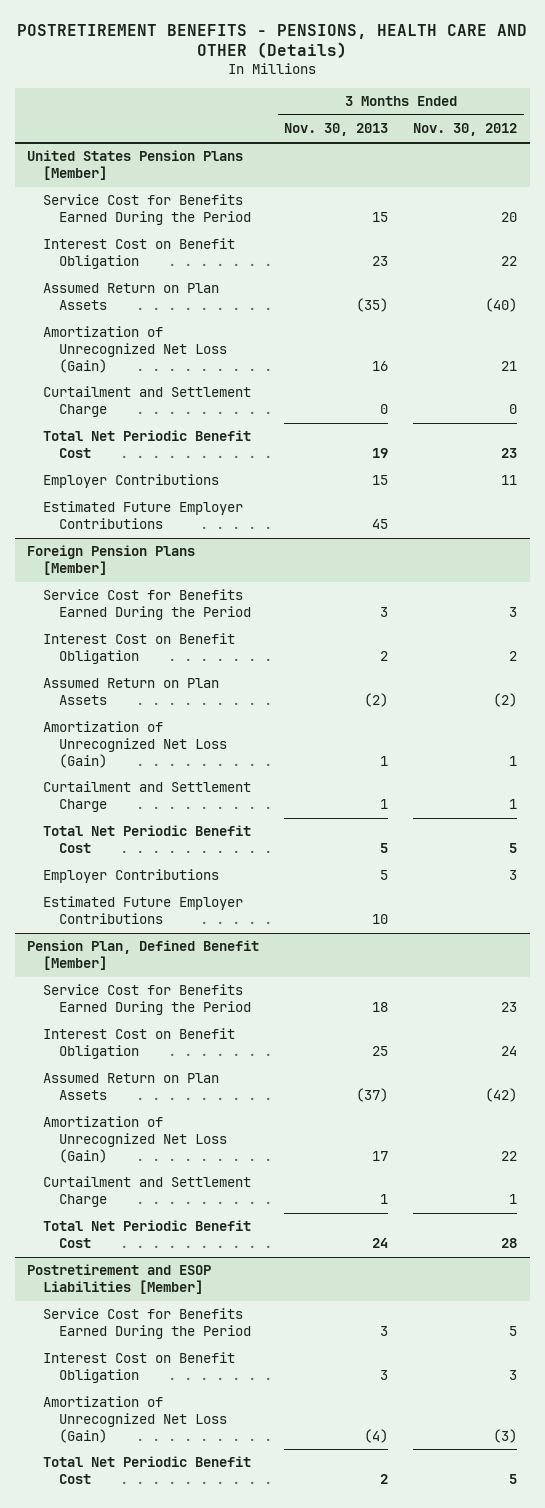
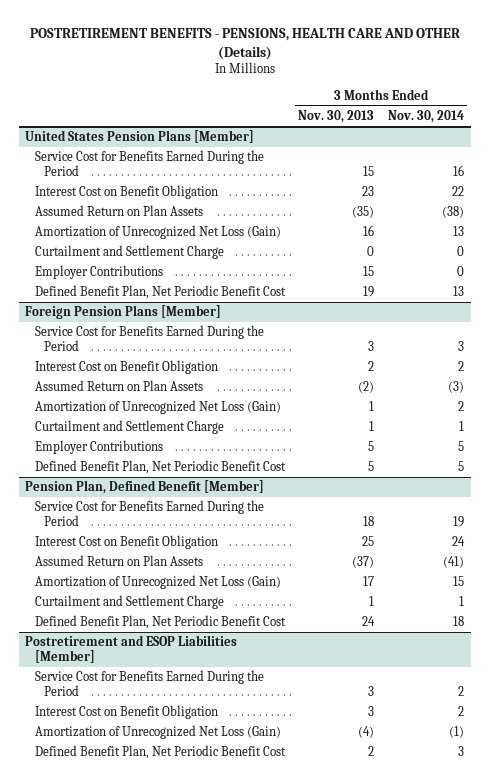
[413,123,518,137] Nov. 30, 2012 -> none
none -> [388,110,465,124] Nov. 30, 2014
[43,430,252,459] Total Net Periodic Benefit Cost -> none
[43,501,244,530] Estimated Future Employer Contributions -> none
none -> [34,285,286,300] Defined Benefit Plan, Net Periodic Benefit Cost
[43,825,252,854] Total Net Periodic Benefit Cost -> none
[43,896,244,925] Estimated Future Employer Contributions -> none
none -> [34,460,286,475] Defined Benefit Plan, Net Periodic Benefit Cost
[43,1220,252,1249] Total Net Periodic Benefit Cost -> [34,615,286,630] Defined Benefit Plan, Net Periodic Benefit Cost
[43,1456,252,1485] Total Net Periodic Benefit Cost -> [34,745,286,760] Defined Benefit Plan, Net Periodic Benefit Cost

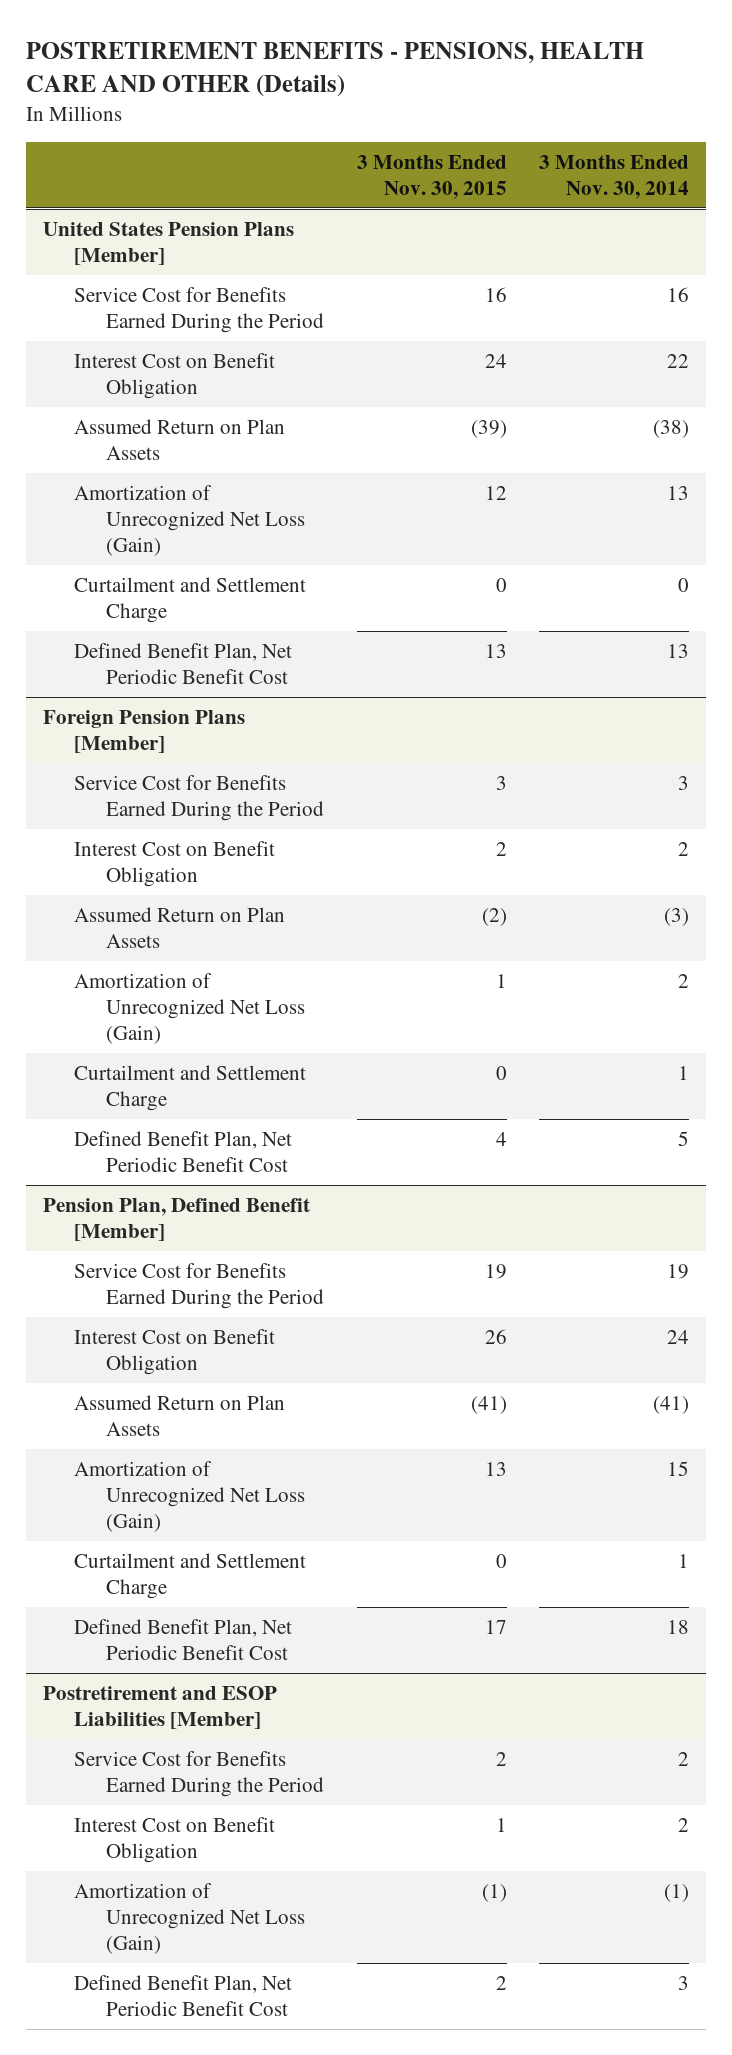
[298,110,375,124] Nov. 30, 2013 -> none
none -> [356,154,507,199] 3 Months Ended Nov. 30, 2015
[34,265,163,280] Employer Contributions -> none
[34,440,163,455] Employer Contributions -> none

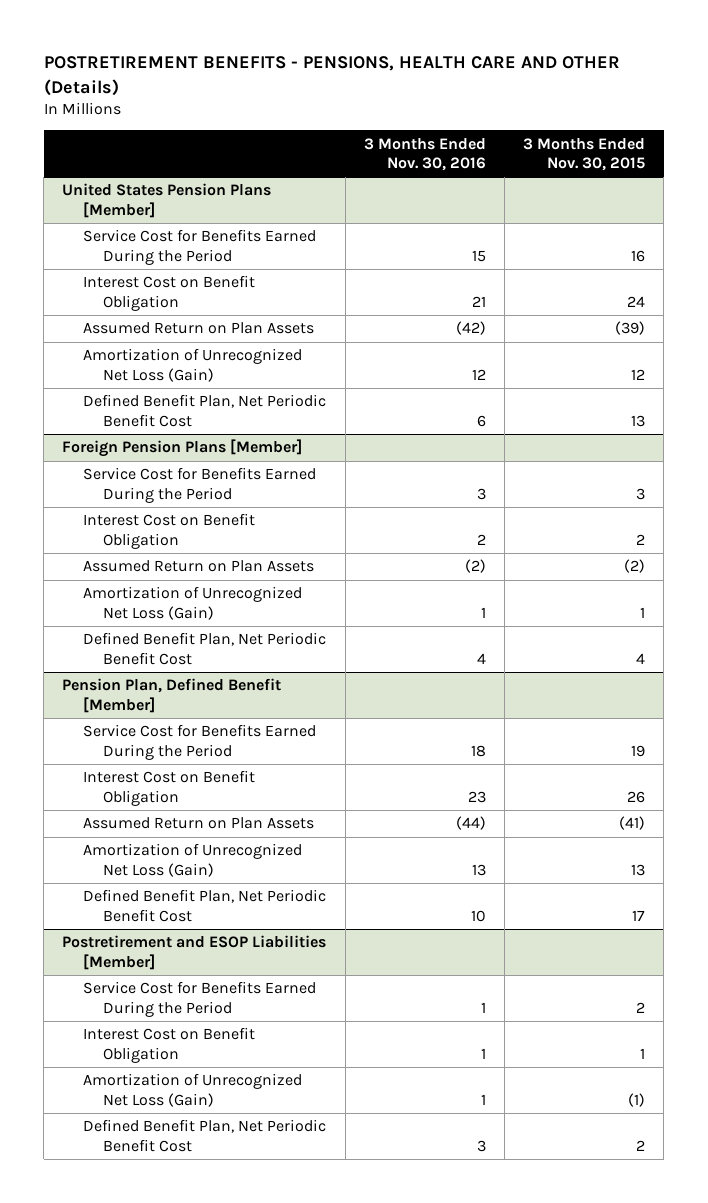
[539,154,690,199] 3 Months Ended Nov. 30, 2014 -> none
none -> [363,137,486,171] 3 Months Ended Nov. 30, 2016
[74,576,307,623] Curtailment and Settlement Charge -> none
[74,1064,307,1111] Curtailment and Settlement Charge -> none
[74,1552,307,1599] Curtailment and Settlement Charge -> none

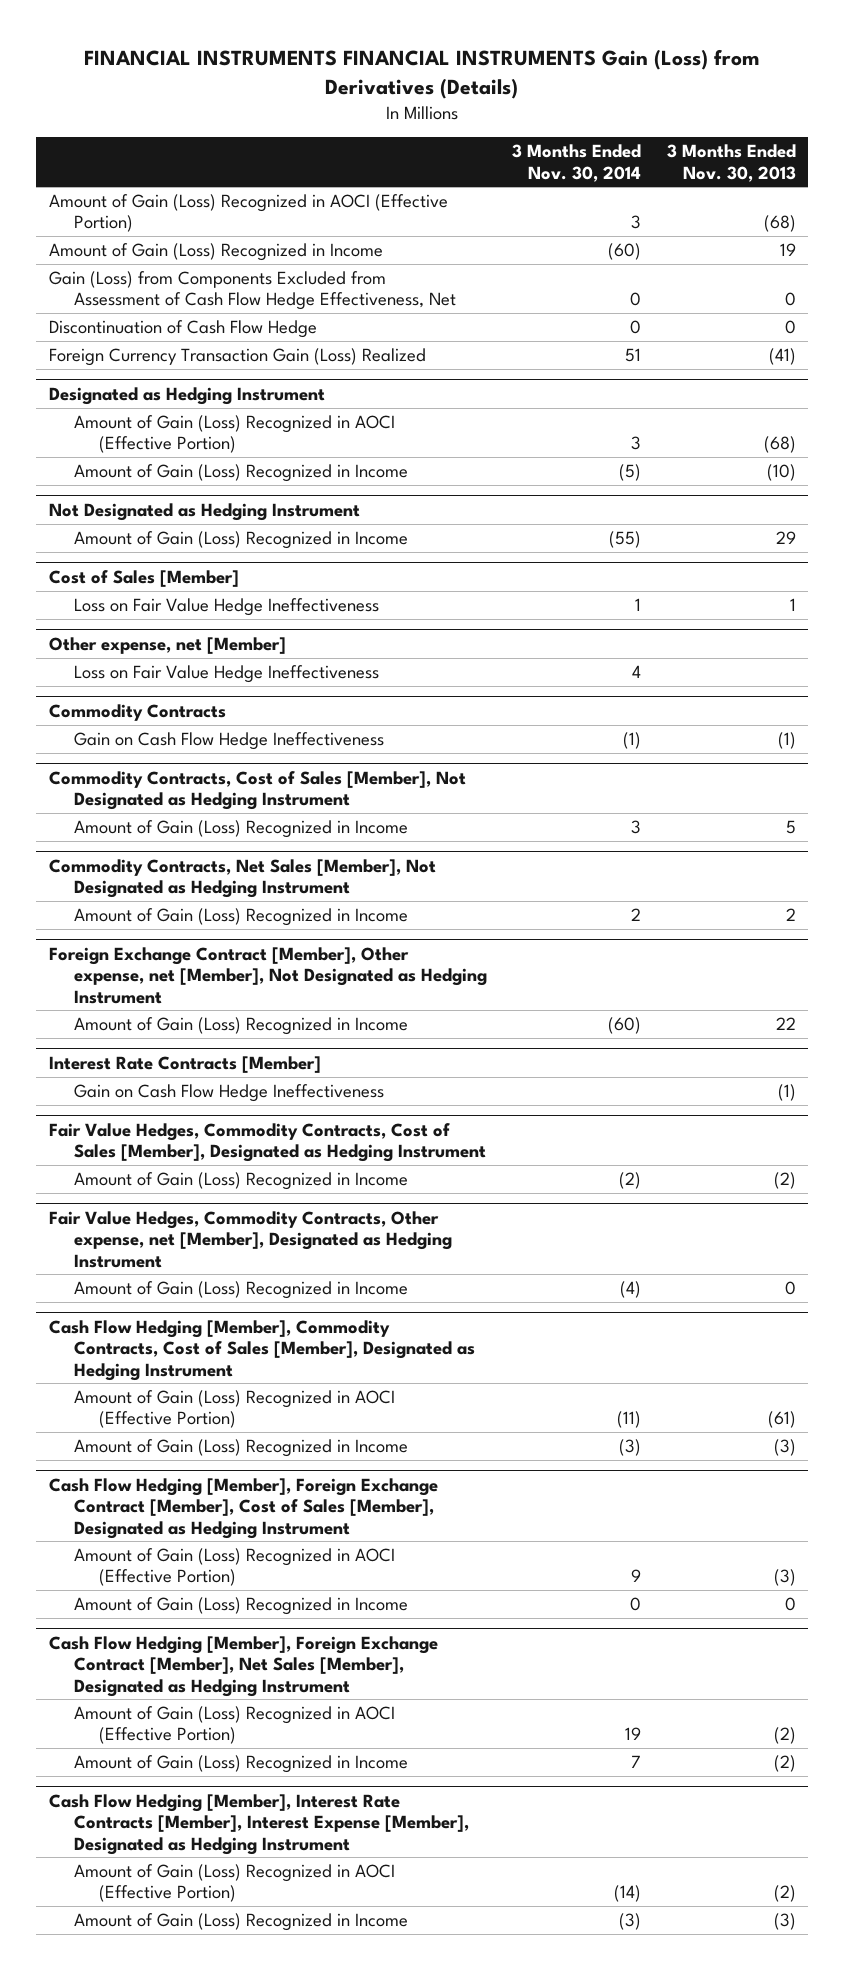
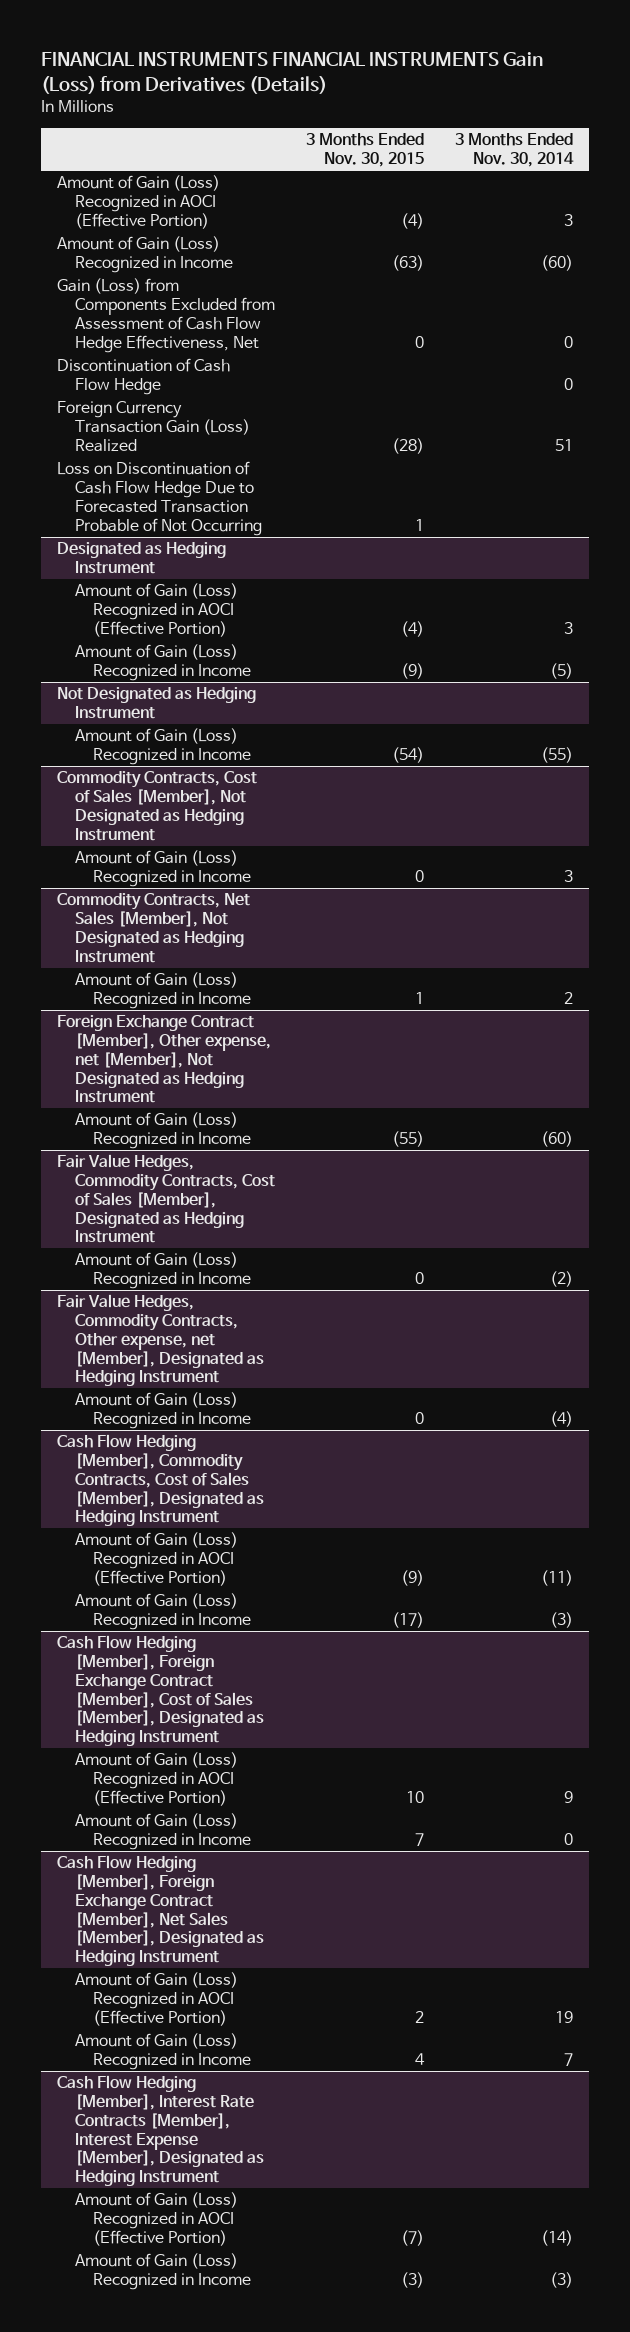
[666,144,796,182] 3 Months Ended Nov. 30, 2013 -> none
none -> [306,133,425,168] 3 Months Ended Nov. 30, 2015
none -> [56,461,262,536] Loss on Discontinuation of Cash Flow Hedge Due to Forecasted Transaction Probable of Not Occurring
[48,569,239,587] Cost of Sales [Member] -> none
[73,598,379,617] Loss on Fair Value Hedge Ineffectiveness -> none
[48,636,286,654] Other expense, net [Member] -> none
[73,665,379,684] Loss on Fair Value Hedge Ineffectiveness -> none
[48,703,226,721] Commodity Contracts -> none
[73,732,384,751] Gain on Cash Flow Hedge Ineffectiveness -> none
[48,1055,321,1073] Interest Rate Contracts [Member] -> none
[73,1084,384,1103] Gain on Cash Flow Hedge Ineffectiveness -> none

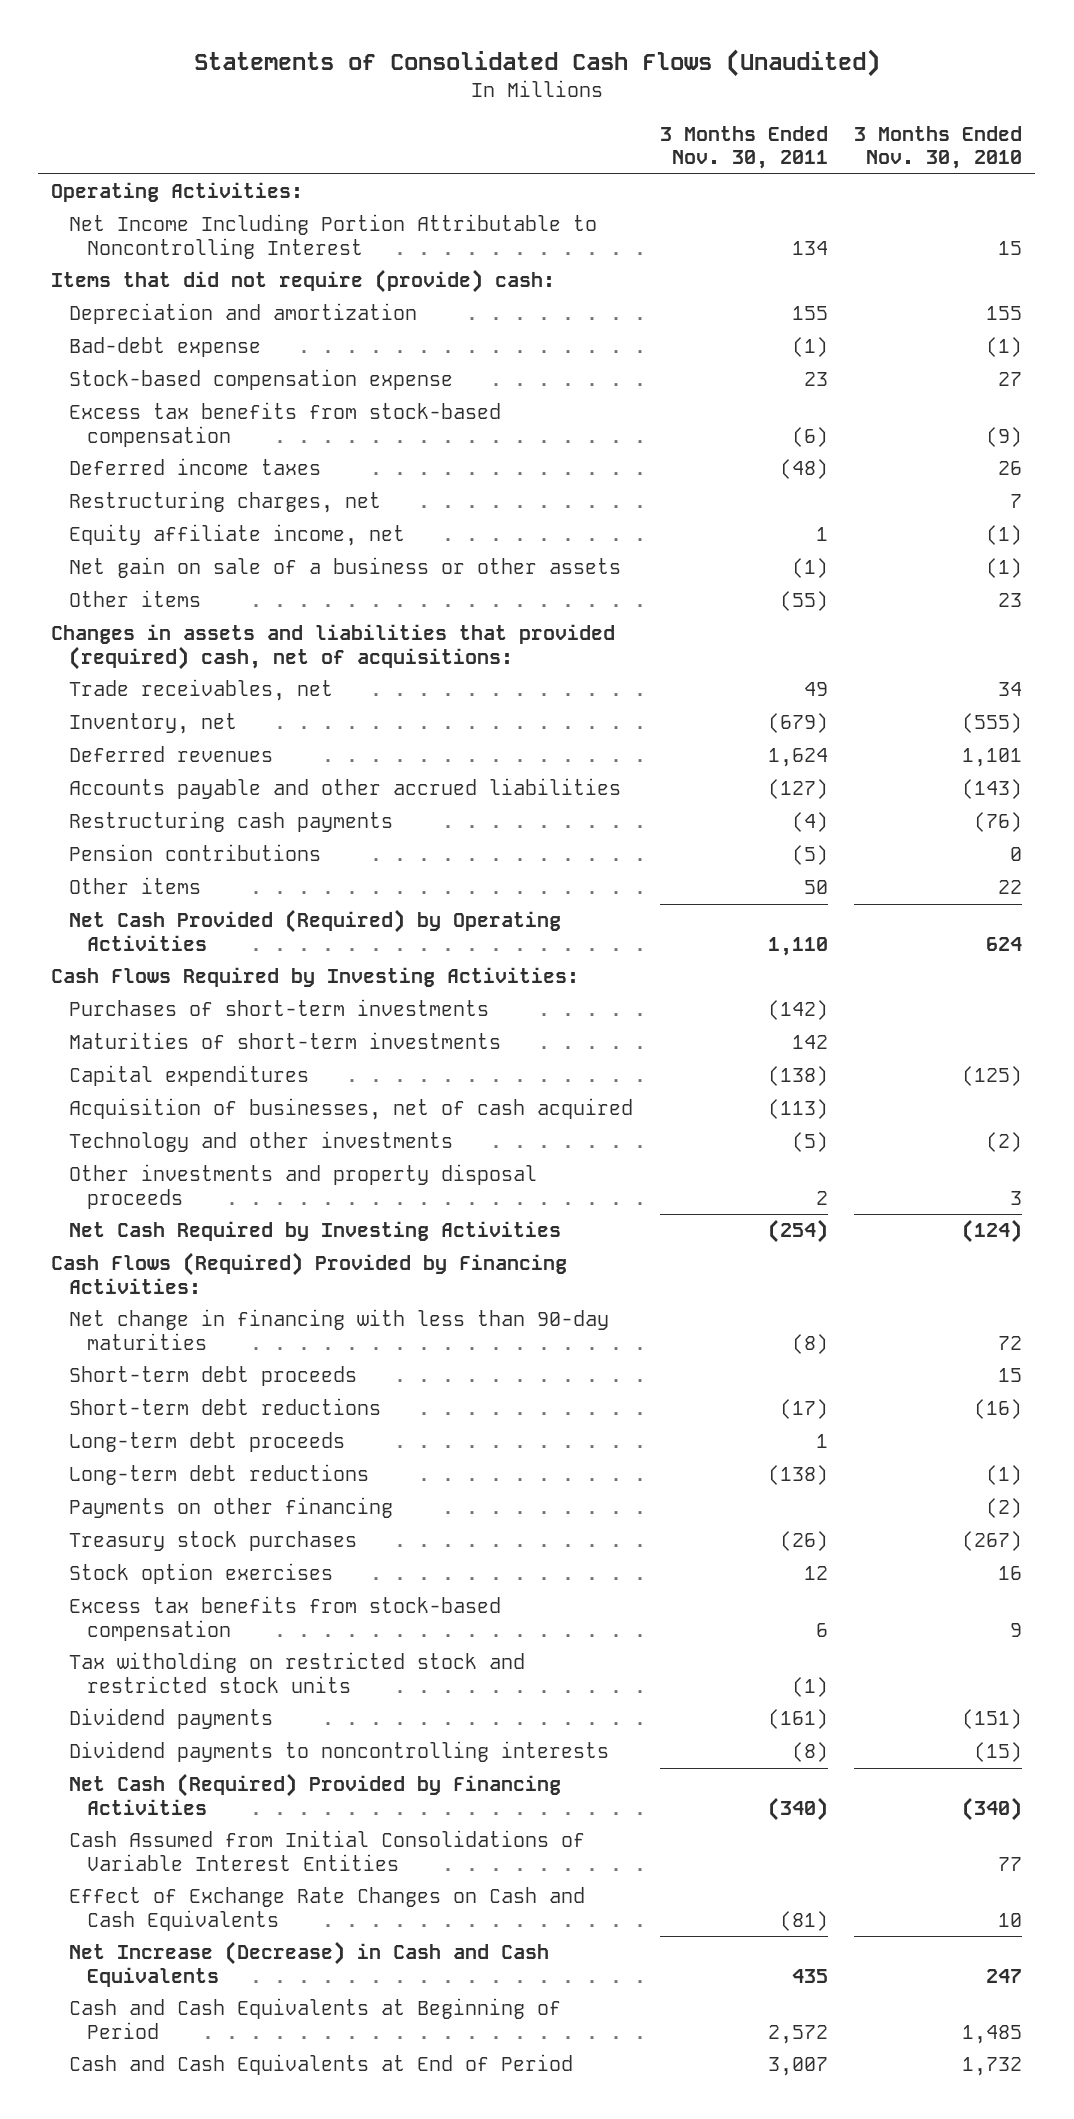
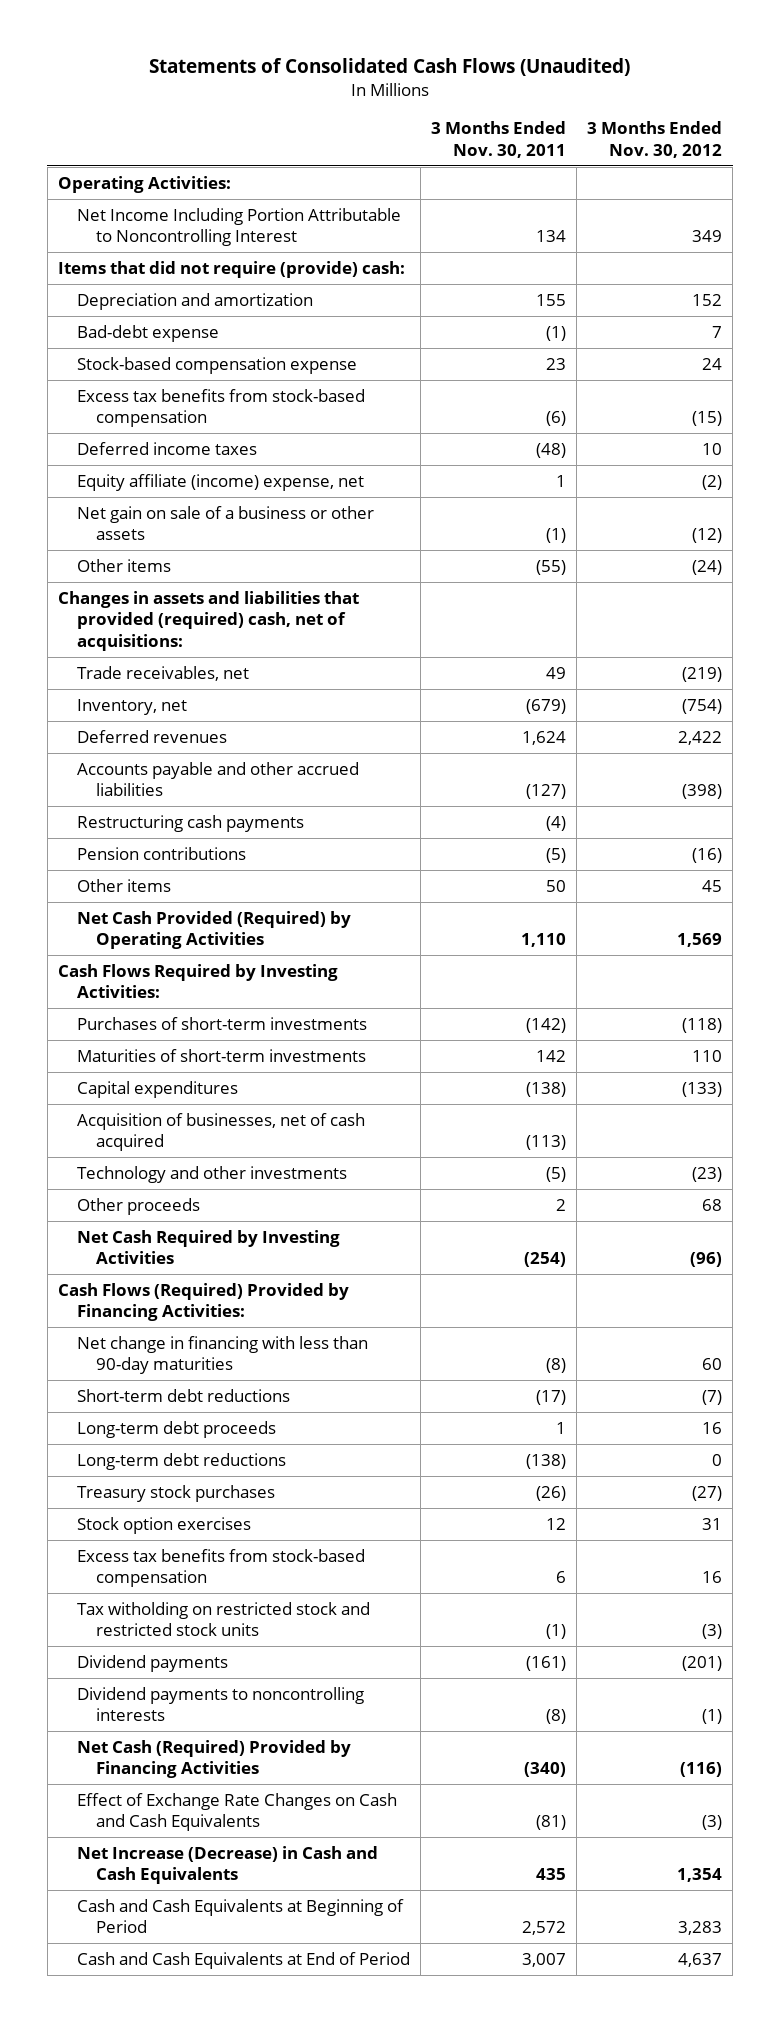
[854,125,1023,170] 3 Months Ended Nov. 30, 2010 -> none
none -> [587,121,723,158] 3 Months Ended Nov. 30, 2012
[69,491,382,514] Restructuring charges, net -> none
[69,524,406,547] Equity affiliate income, net -> [76,473,364,491] Equity affiliate (income) expense, net
[69,1164,538,1210] Other investments and property disposal proceeds -> [76,1197,200,1215] Other proceeds
[69,1366,358,1387] Short-term debt proceeds -> none
[69,1497,394,1519] Payments on other financing -> none
[69,1830,586,1872] Cash Assumed from Initial Consolidations of Variable Interest Entities -> none

